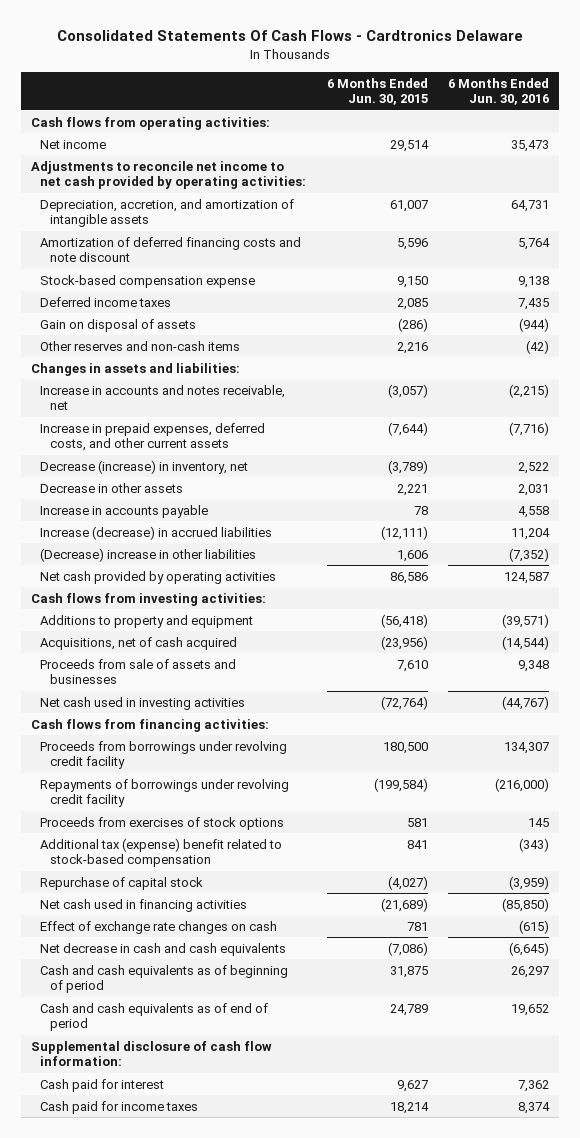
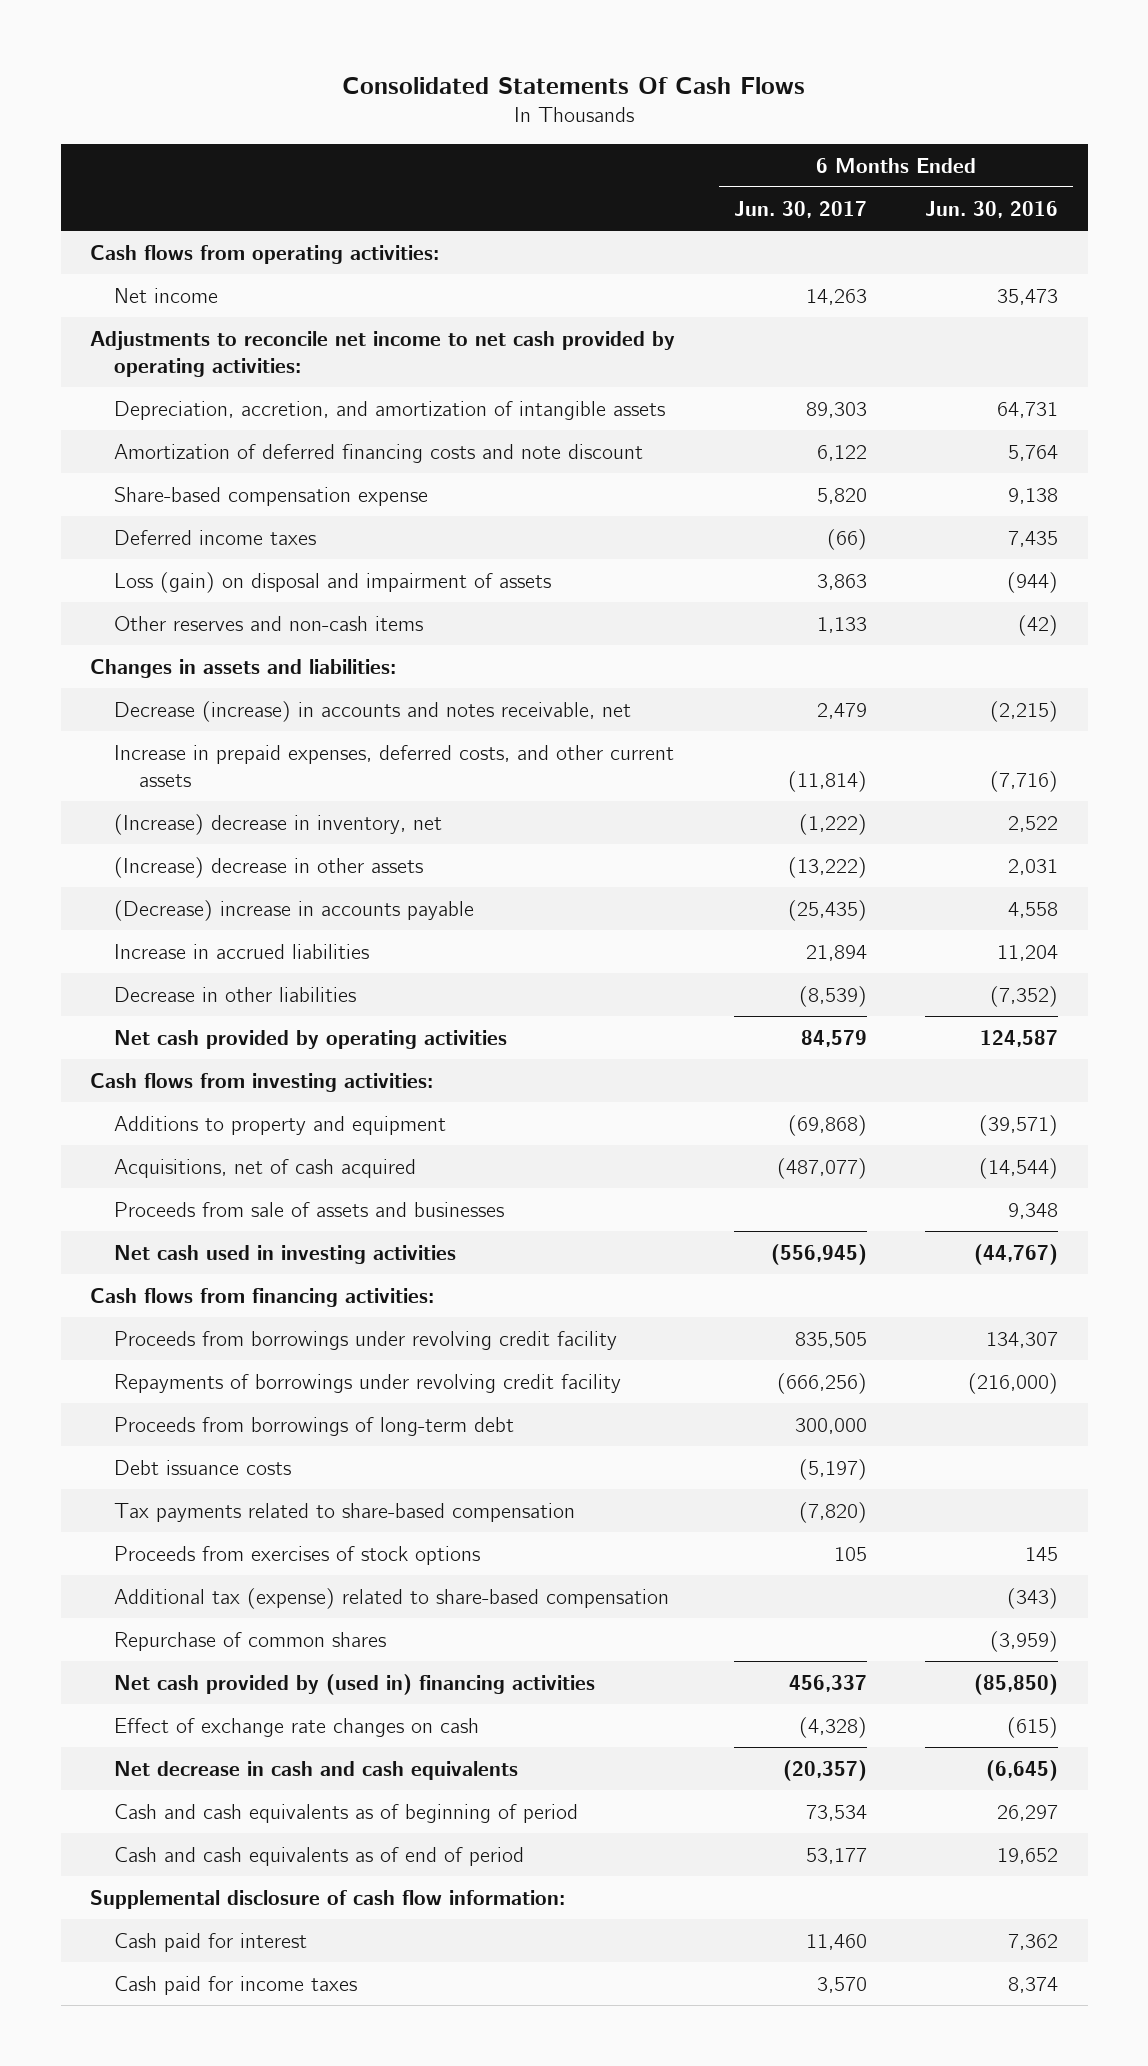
[57,30,524,42] Consolidated Statements Of Cash Flows - Cardtronics Delaware -> [342,76,806,94] Consolidated Statements Of Cash Flows
[326,77,428,106] 6 Months Ended Jun. 30, 2015 -> none
none -> [733,200,867,218] Jun. 30, 2017
[40,274,256,288] Stock-based compensation expense -> [114,486,429,506] Share-based compensation expense
[40,318,197,332] Gain on disposal of assets -> [114,571,552,593] Loss (gain) on disposal and impairment of assets
[40,384,286,411] Increase in accounts and notes receivable, net -> [114,700,632,722] Decrease (increase) in accounts and notes receivable, net
[40,459,249,474] Decrease (increase) in inventory, net -> [114,813,443,835] (Increase) decrease in inventory, net
[40,482,184,493] Decrease in other assets -> [114,856,424,878] (Increase) decrease in other assets
[40,504,209,518] Increase in accounts payable -> [114,899,475,921] (Decrease) increase in accounts payable
[40,525,273,540] Increase (decrease) in accrued liabilities -> [114,943,370,959] Increase in accrued liabilities
[40,547,257,562] (Decrease) increase in other liabilities -> [114,986,357,1002] Decrease in other liabilities
none -> [114,1416,515,1436] Proceeds from borrowings of long-term debt
none -> [114,1459,292,1475] Debt issuance costs
none -> [114,1502,576,1522] Tax payments related to share-based compensation
[40,837,283,868] Additional tax (expense) benefit related to stock-based compensation -> [114,1587,670,1609] Additional tax (expense) related to share-based compensation
[40,876,204,890] Repurchase of capital stock -> [114,1631,387,1651] Repurchase of common shares
[40,898,248,912] Net cash used in financing activities -> [114,1673,596,1695] Net cash provided by (used in) financing activities

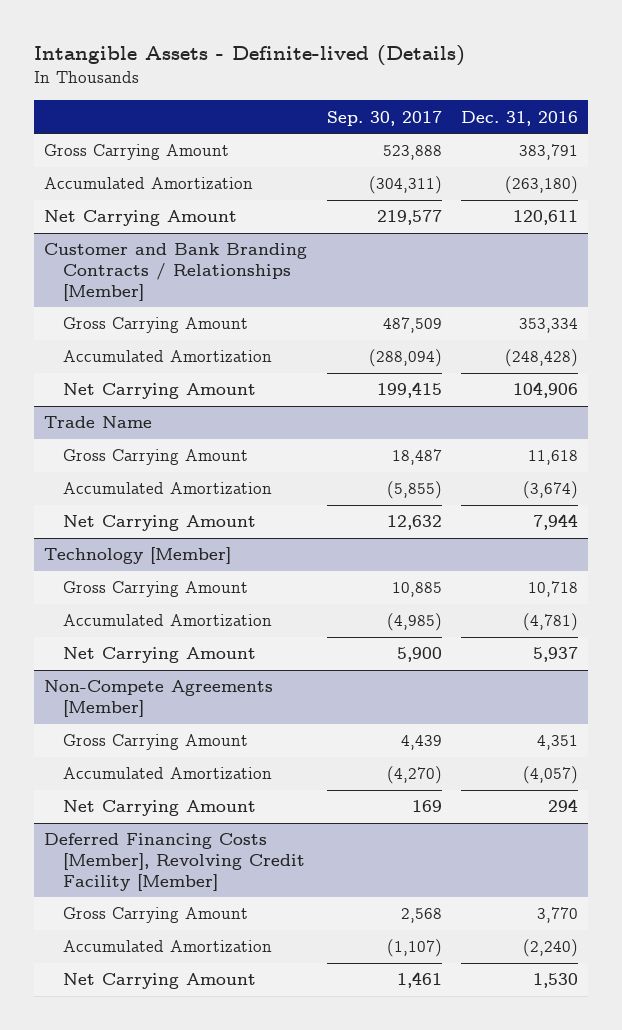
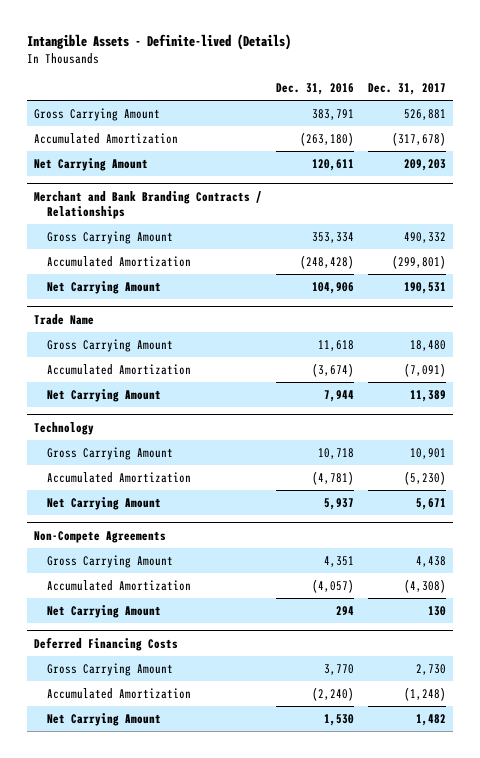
[326,110,442,126] Sep. 30, 2017 -> none
none -> [367,83,446,96] Dec. 31, 2017
[43,243,307,301] Customer and Bank Branding Contracts / Relationships [Member] -> [34,190,263,220] Merchant and Bank Branding Contracts / Relationships
[43,547,231,565] Technology [Member] -> [34,421,95,435] Technology
[43,680,273,718] Non-Compete Agreements [Member] -> [34,530,167,543] Non-Compete Agreements
[43,833,305,891] Deferred Financing Costs [Member], Revolving Credit Facility [Member] -> none
none -> [34,636,179,651] Deferred Financing Costs

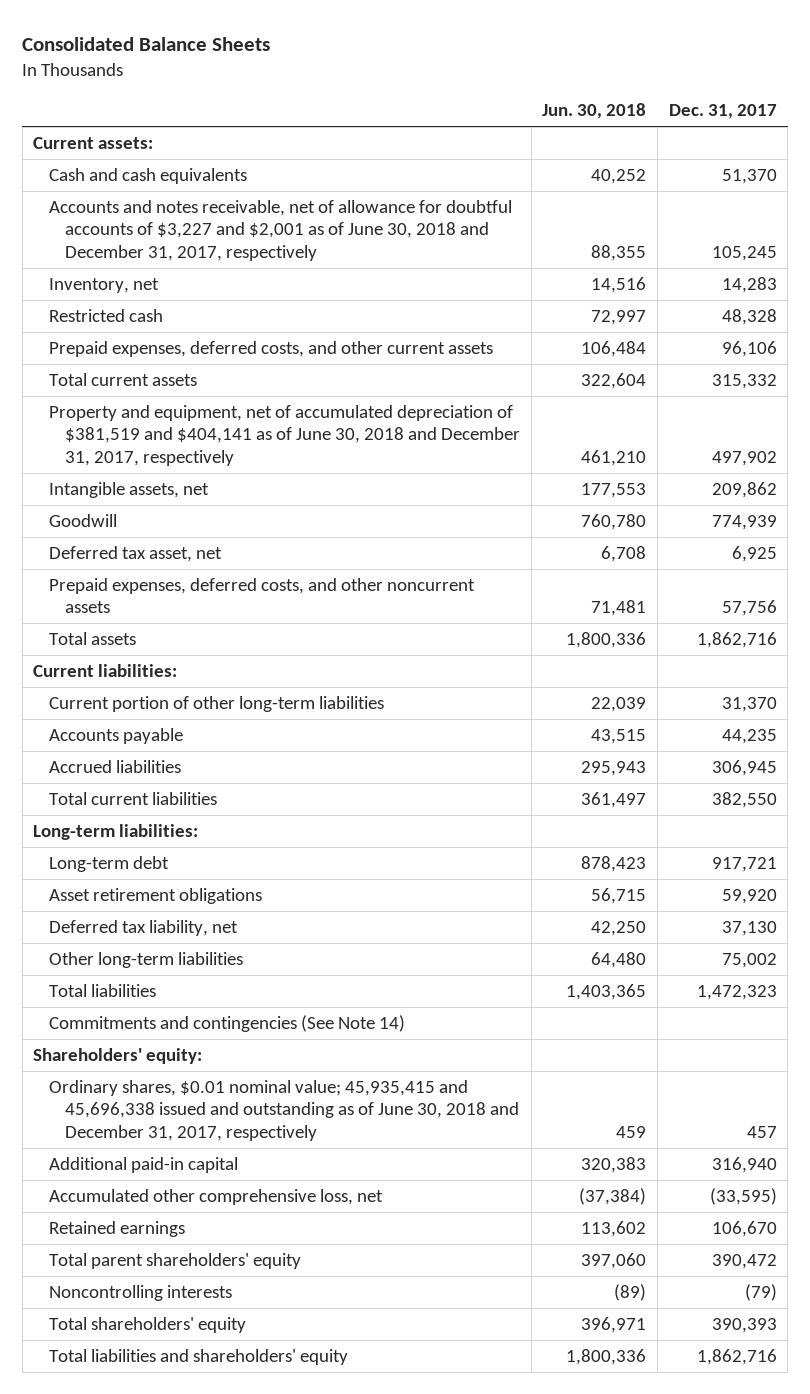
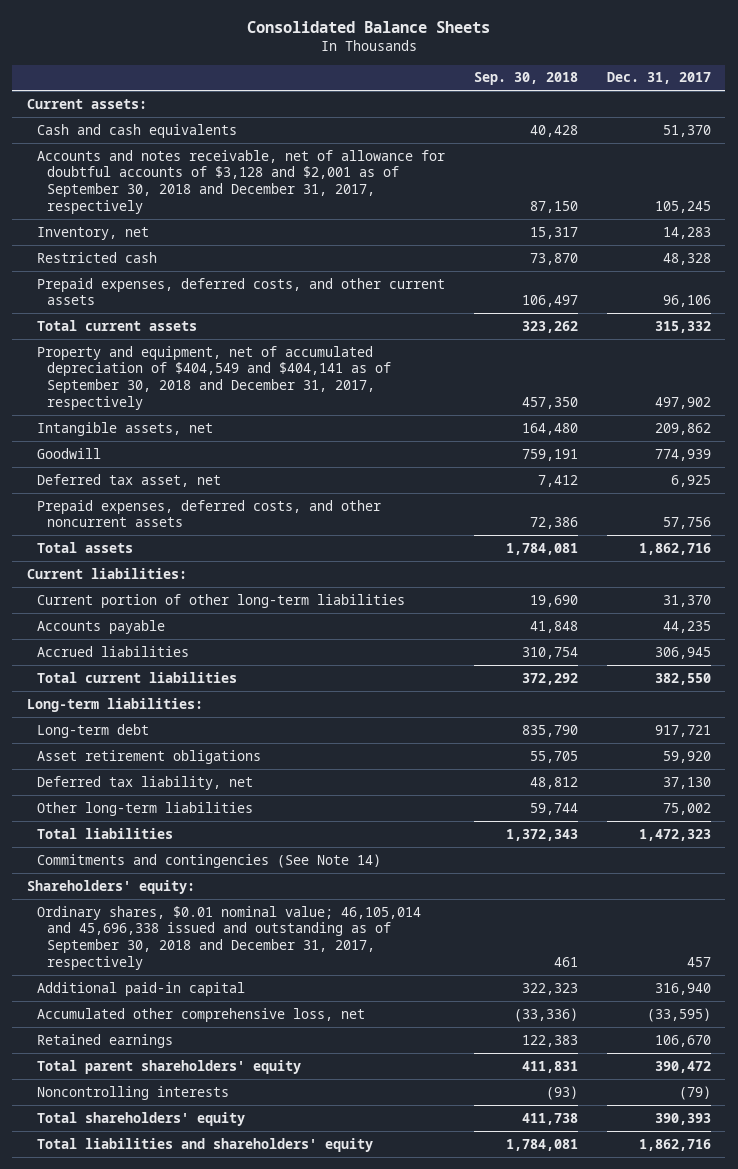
[542,103,647,120] Jun. 30, 2018 -> none
none -> [473,72,578,86] Sep. 30, 2018
[49,200,513,261] Accounts and notes receivable, net of allowance for doubtful accounts of $3,227 and $2,001 as of June 30, 2018 and December 31, 2017, respectively -> [37,149,446,215] Accounts and notes receivable, net of allowance for doubtful accounts of $3,128 and $2,001 as of September 30, 2018 and December 31, 2017, respectively
[49,405,520,466] Property and equipment, net of accumulated depreciation of $381,519 and $404,141 as of June 30, 2018 and December 31, 2017, respectively -> [37,345,392,411] Property and equipment, net of accumulated depreciation of $404,549 and $404,141 as of September 30, 2018 and December 31, 2017, respectively
[49,1080,519,1141] Ordinary shares, $0.01 nominal value; 45,935,415 and 45,696,338 issued and outstanding as of June 30, 2018 and December 31, 2017, respectively -> [37,905,422,971] Ordinary shares, $0.01 nominal value; 46,105,014 and 45,696,338 issued and outstanding as of September 30, 2018 and December 31, 2017, respectively

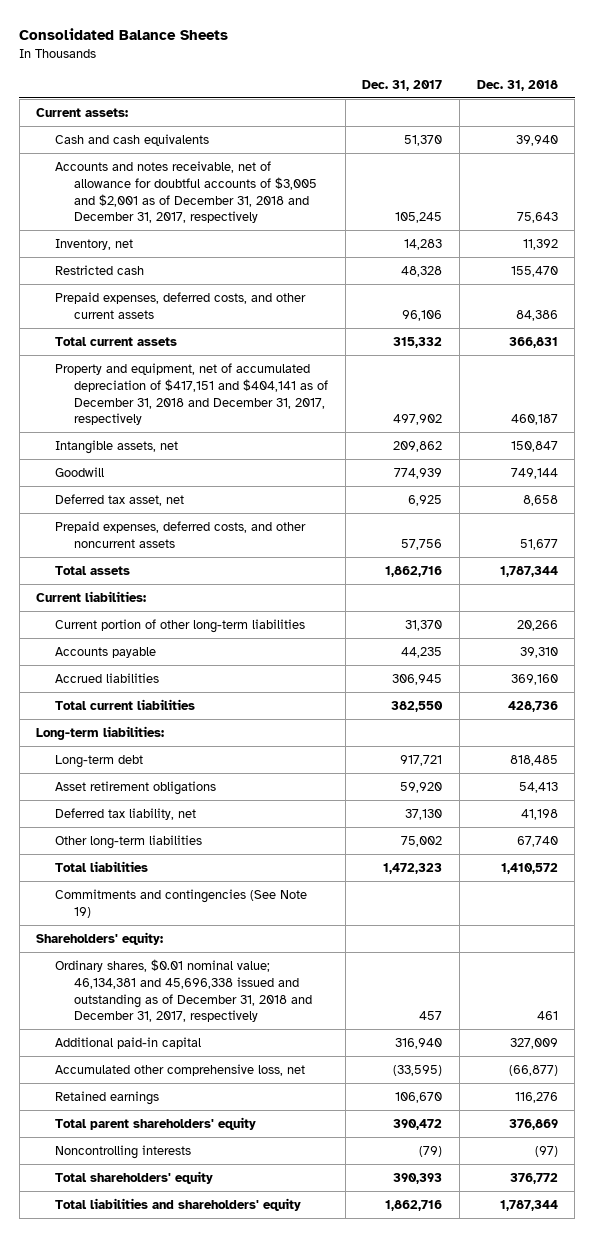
[473,72,578,86] Sep. 30, 2018 -> none
none -> [476,79,558,91] Dec. 31, 2018
[37,149,446,215] Accounts and notes receivable, net of allowance for doubtful accounts of $3,128 and $2,001 as of September 30, 2018 and December 31, 2017, respectively -> [55,161,318,224] Accounts and notes receivable, net of allowance for doubtful accounts of $3,005 and $2,001 as of December 31, 2018 and December 31, 2017, respectively
[37,345,392,411] Property and equipment, net of accumulated depreciation of $404,549 and $404,141 as of September 30, 2018 and December 31, 2017, respectively -> [55,363,329,426] Property and equipment, net of accumulated depreciation of $417,151 and $404,141 as of December 31, 2018 and December 31, 2017, respectively
[37,853,382,868] Commitments and contingencies (See Note 14) -> [55,889,308,918] Commitments and contingencies (See Note 19)
[37,905,422,971] Ordinary shares, $0.01 nominal value; 46,105,014 and 45,696,338 issued and outstanding as of September 30, 2018 and December 31, 2017, respectively -> [55,959,313,1023] Ordinary shares, $0.01 nominal value; 46,134,381 and 45,696,338 issued and outstanding as of December 31, 2018 and December 31, 2017, respectively

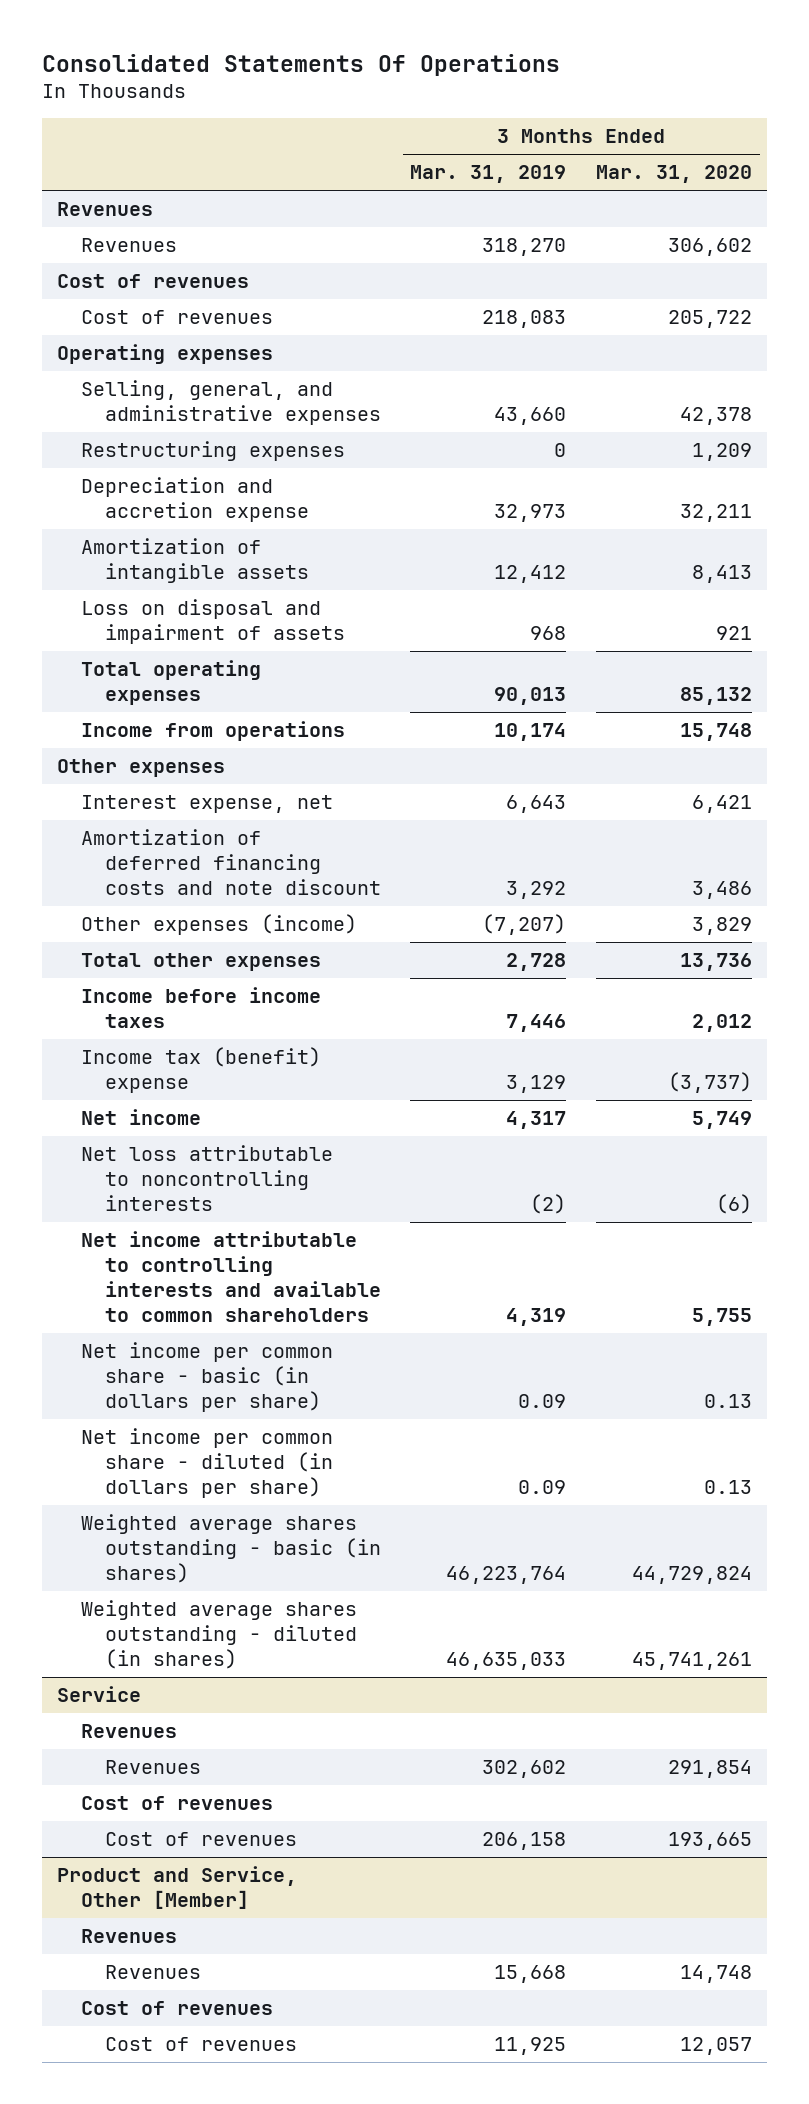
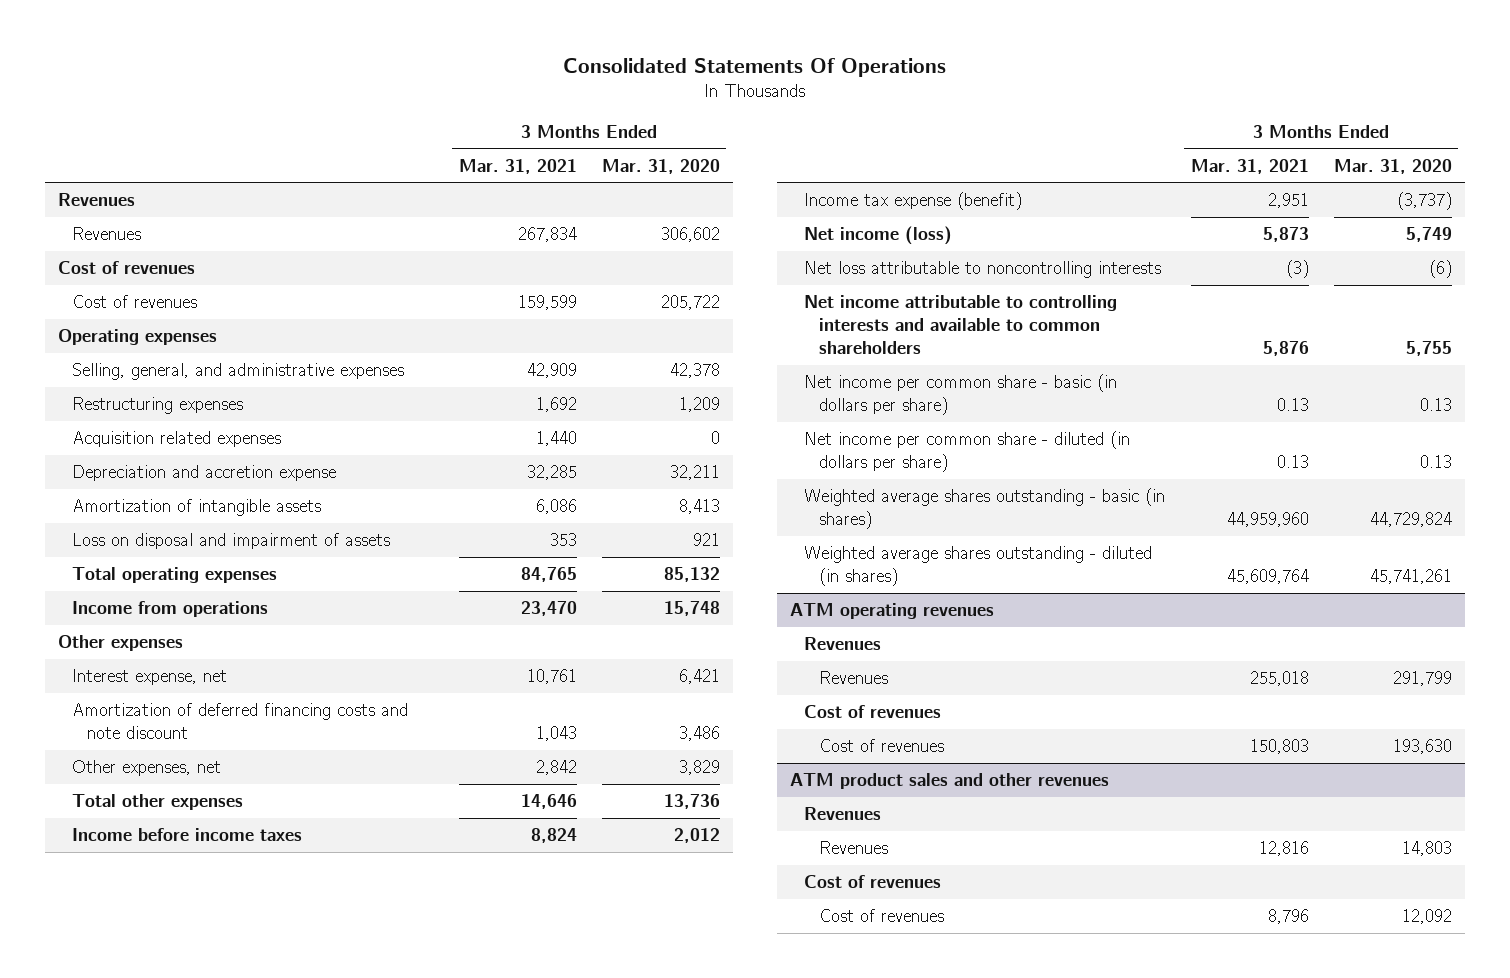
[410,165,567,184] Mar. 31, 2019 -> none
none -> [458,158,577,174] Mar. 31, 2021
none -> [72,431,282,448] Acquisition related expenses
[80,914,357,936] Other expenses (income) -> [72,760,222,777] Other expenses, net
[80,1047,321,1094] Income tax (benefit) expense -> [804,192,1023,211] Income tax expense (benefit)
[80,1109,201,1126] Net income -> [804,226,953,246] Net income (loss)
[56,1686,141,1703] Service -> [789,603,994,620] ATM operating revenues
[668,1760,753,1779] 291,854 -> [1393,671,1453,687] 291,799
[668,1832,753,1851] 193,665 -> [1393,739,1453,755] 193,630
[56,1866,297,1910] Product and Service, Other [Member] -> [789,773,1109,790] ATM product sales and other revenues
[680,1965,753,1984] 14,748 -> [1402,841,1453,857] 14,803
[680,2037,753,2056] 12,057 -> [1402,909,1453,925] 12,092

